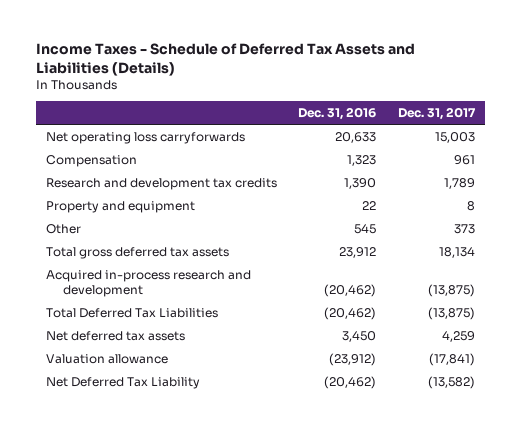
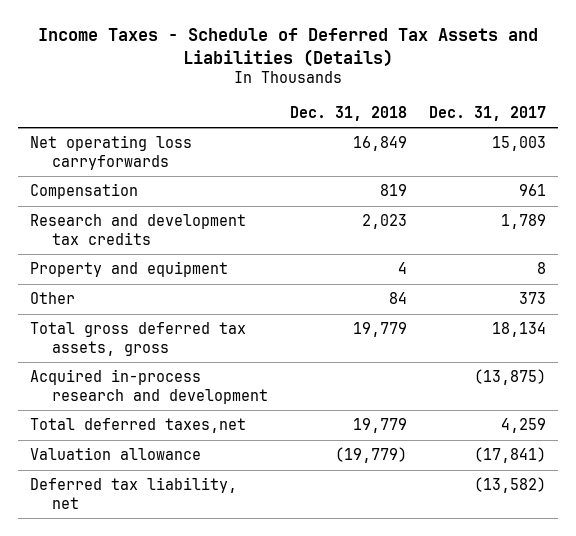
[298,107,377,121] Dec. 31, 2016 -> none
none -> [290,105,408,121] Dec. 31, 2018
[46,246,230,259] Total gross deferred tax assets -> [29,322,246,356] Total gross deferred tax assets, gross
[46,307,219,318] Total Deferred Tax Liabilities -> none
[46,330,186,341] Net deferred tax assets -> [29,418,246,434] Total deferred taxes,net
[46,376,201,389] Net Deferred Tax Liability -> [29,477,237,509] Deferred tax liability, net

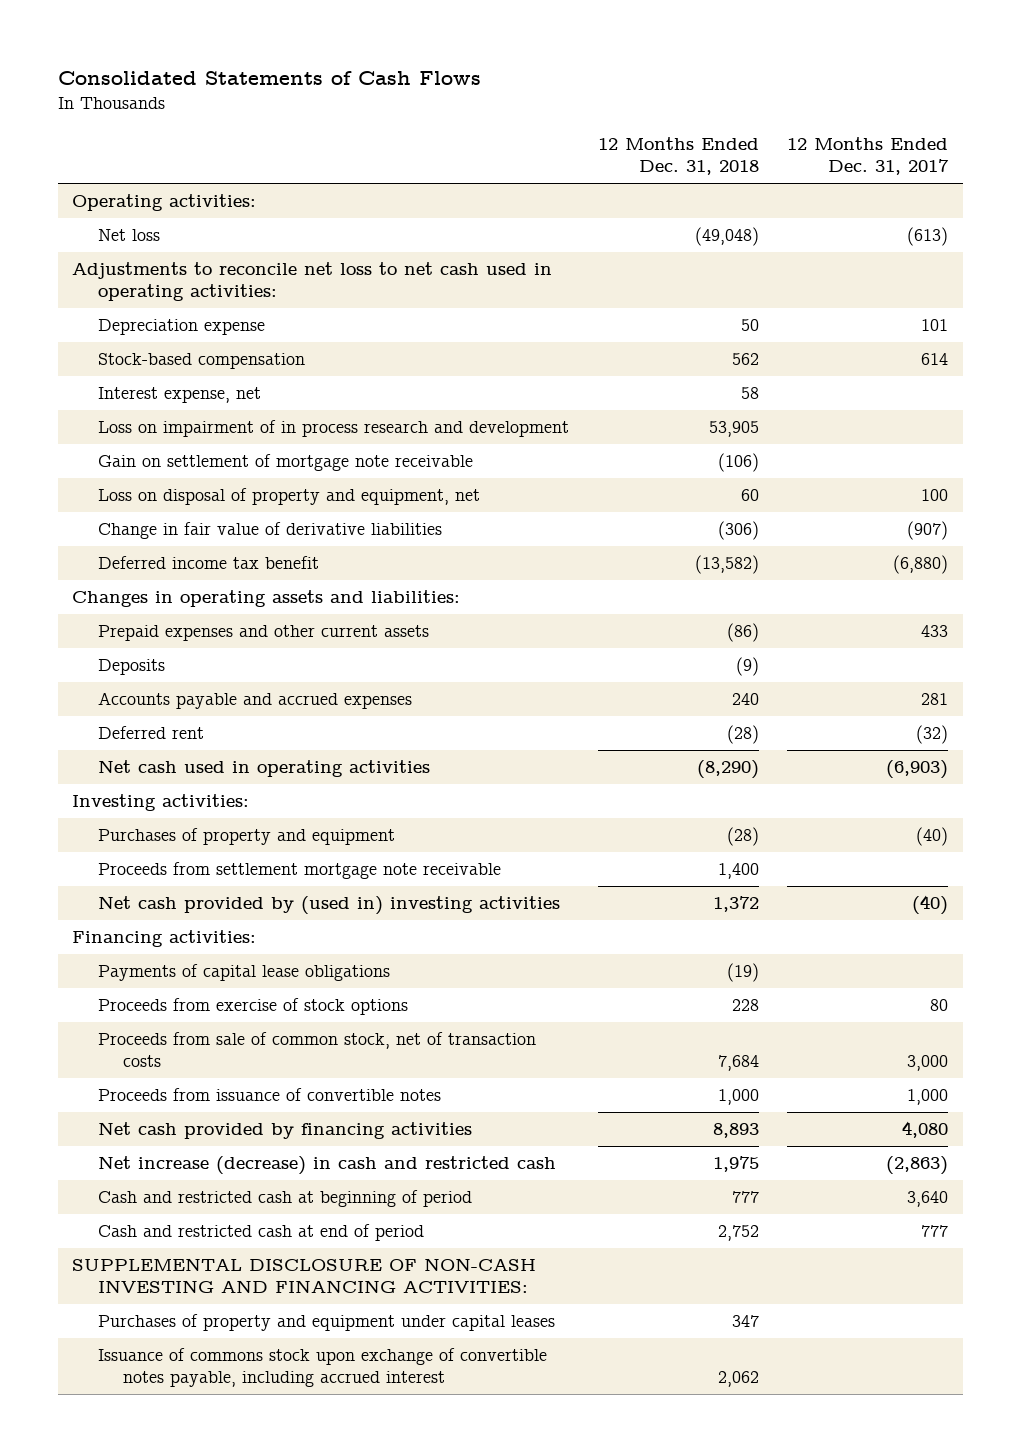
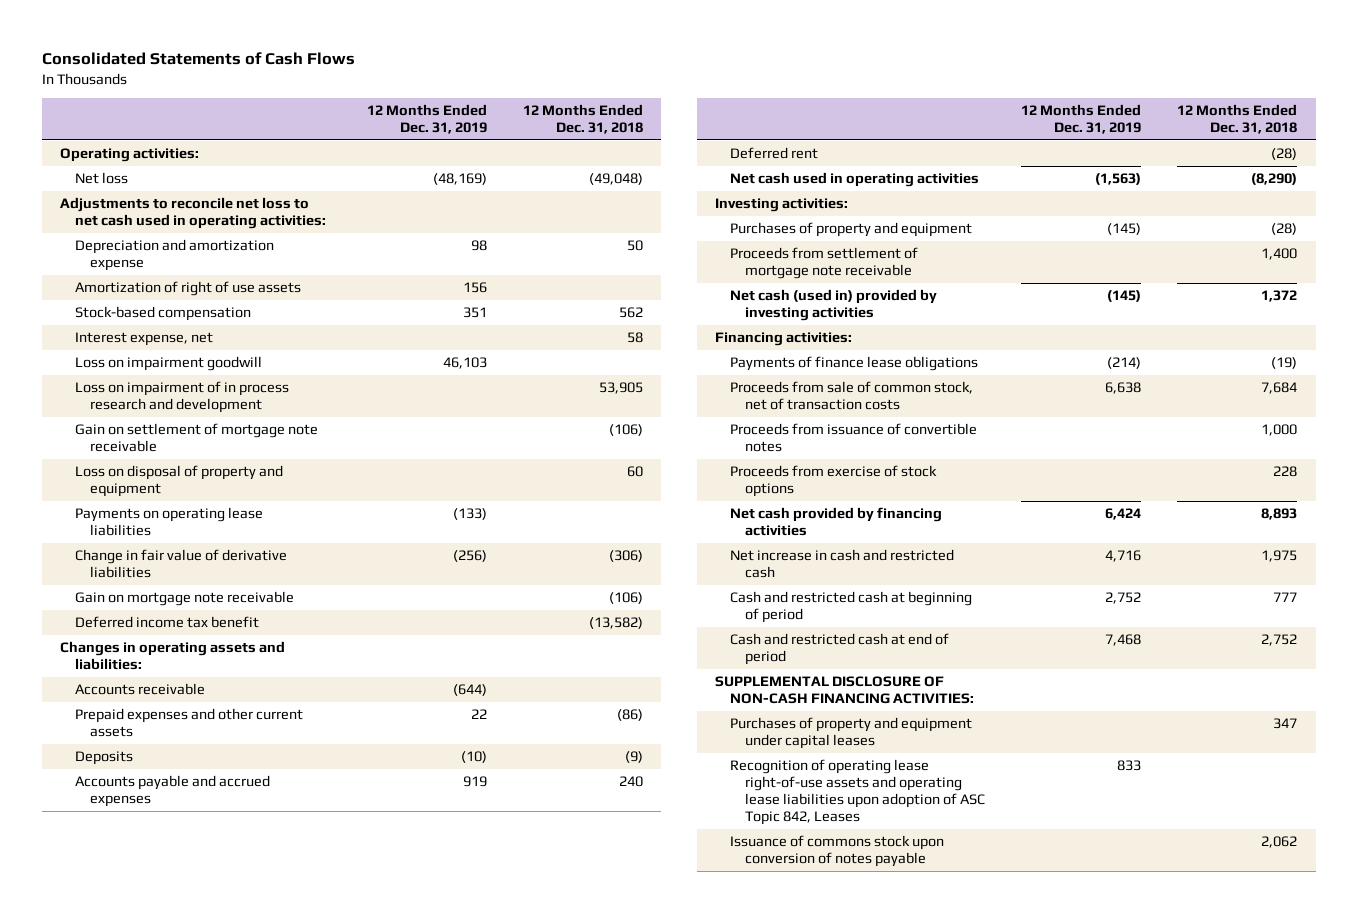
[787,137,950,176] 12 Months Ended Dec. 31, 2017 -> none
none -> [366,103,487,134] 12 Months Ended Dec. 31, 2019
[97,319,265,336] Depreciation expense -> [75,238,275,271] Depreciation and amortization expense
none -> [75,280,302,296] Amortization of right of use assets
none -> [75,355,263,371] Loss on impairment goodwill
[97,488,480,506] Loss on disposal of property and equipment, net -> [75,464,284,497] Loss on disposal of property and equipment
none -> [75,506,264,536] Payments on operating lease liabilities
none -> [75,590,295,606] Gain on mortgage note receivable
none -> [75,682,206,695] Accounts receivable
[97,862,501,880] Proceeds from settlement mortgage note receivable -> [729,246,918,279] Proceeds from settlement of mortgage note receivable
[97,896,560,916] Net cash provided by (used in) investing activities -> [729,288,937,321] Net cash (used in) provided by investing activities
[97,964,390,982] Payments of capital lease obligations -> [729,355,978,371] Payments of finance lease obligations
[97,998,408,1016] Proceeds from exercise of stock options -> [729,464,937,497] Proceeds from exercise of stock options
[97,1156,556,1176] Net increase (decrease) in cash and restricted cash -> [729,548,954,578] Net increase in cash and restricted cash
[72,1258,537,1294] SUPPLEMENTAL DISCLOSURE OF NON-CASH INVESTING AND FINANCING ACTIVITIES: -> [714,675,974,704] SUPPLEMENTAL DISCLOSURE OF NON-CASH FINANCING ACTIVITIES:
none -> [729,758,986,825] Recognition of operating lease right-of-use assets and operating lease liabilities upon adoption of ASC Topic 842, Leases
[97,1348,547,1388] Issuance of commons stock upon exchange of convertible notes payable, including accrued interest -> [729,834,944,867] Issuance of commons stock upon conversion of notes payable

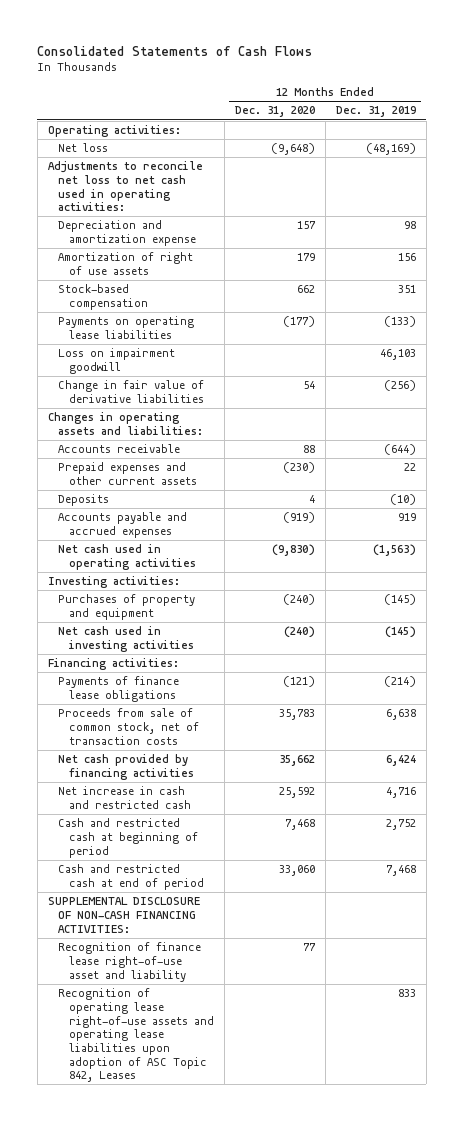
[522,103,643,134] 12 Months Ended Dec. 31, 2018 -> none
none -> [234,106,315,118] Dec. 31, 2020
[75,331,214,346] Interest expense, net -> none
[75,380,290,413] Loss on impairment of in process research and development -> none
[75,422,319,452] Gain on settlement of mortgage note receivable -> none
[75,464,284,497] Loss on disposal of property and equipment -> none
[75,355,263,371] Loss on impairment goodwill -> [58,348,176,374] Loss on impairment goodwill
[75,590,295,606] Gain on mortgage note receivable -> none
[75,615,260,628] Deferred income tax benefit -> none
[729,146,818,159] Deferred rent -> none
[729,246,918,279] Proceeds from settlement of mortgage note receivable -> none
[729,288,937,321] Net cash (used in) provided by investing activities -> [58,626,194,652] Net cash used in investing activities
[729,422,977,452] Proceeds from issuance of convertible notes -> none
[729,464,937,497] Proceeds from exercise of stock options -> none
[729,716,972,749] Purchases of property and equipment under capital leases -> none
none -> [58,942,202,982] Recognition of finance lease right-of-use asset and liability
[729,834,944,867] Issuance of commons stock upon conversion of notes payable -> none

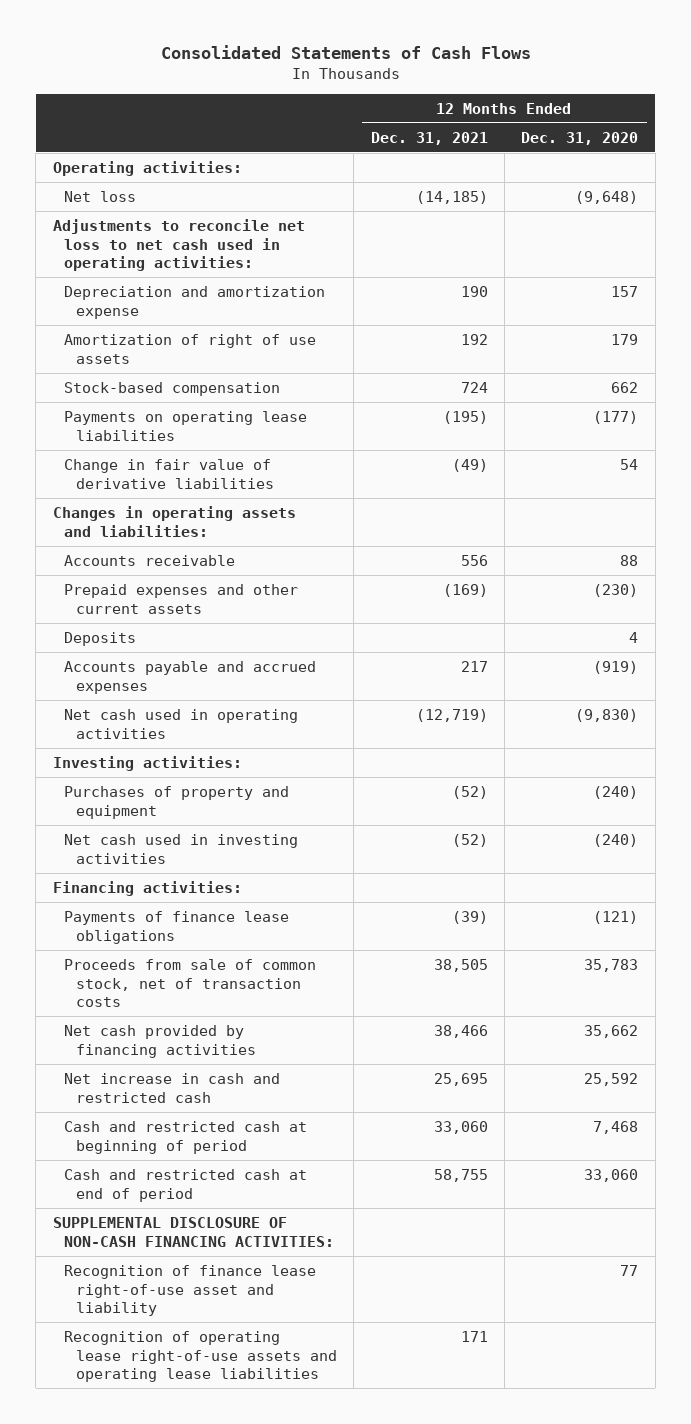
[335,106,416,118] Dec. 31, 2019 -> none
none -> [370,131,488,145] Dec. 31, 2021
[58,348,176,374] Loss on impairment goodwill -> none
[58,988,214,1083] Recognition of operating lease right-of-use assets and operating lease liabilities upon adoption of ASC Topic 842, Leases -> [64,1330,337,1383] Recognition of operating lease right-of-use assets and operating lease liabilities

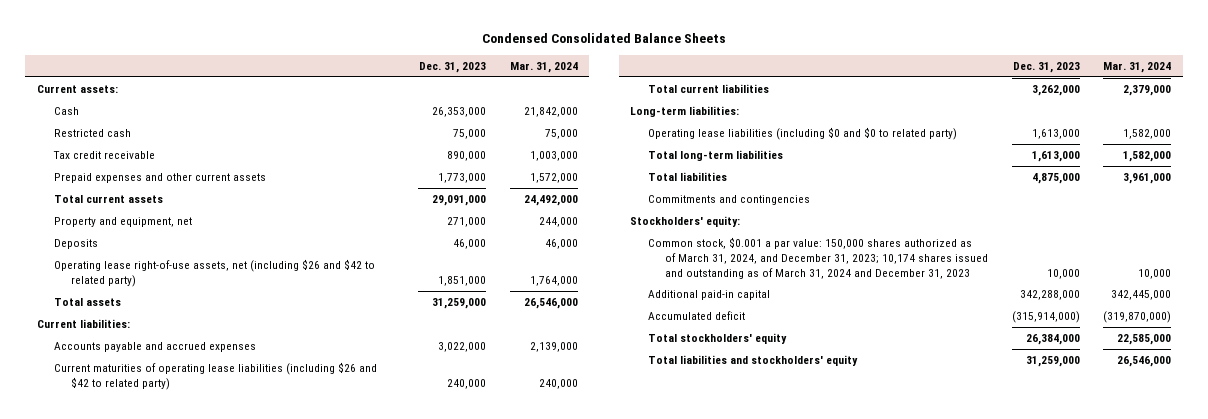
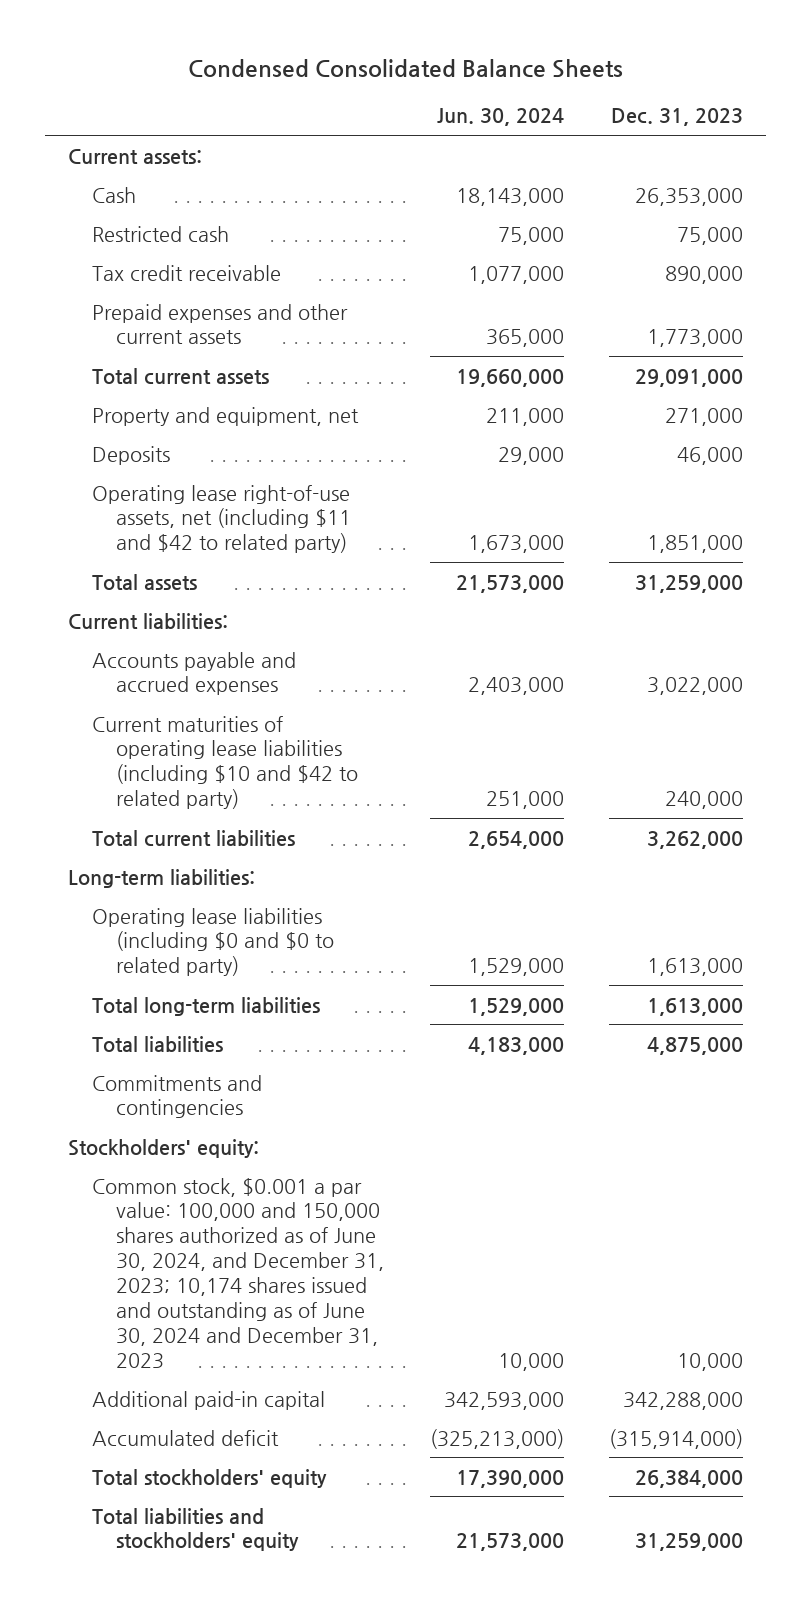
[509,62,578,74] Mar. 31, 2024 -> none
none -> [436,108,564,127] Jun. 30, 2024
[54,259,376,287] Operating lease right-of-use assets, net (including $26 and $42 to related party) -> [92,484,352,554] Operating lease right-of-use assets, net (including $11 and $42 to related party)
[54,362,378,390] Current maturities of operating lease liabilities (including $26 and $42 to related party) -> [92,715,359,810] Current maturities of operating lease liabilities (including $10 and $42 to related party)
[647,237,989,279] Common stock, $0.001 a par value: 150,000 shares authorized as of March 31, 2024, and December 31, 2023; 10,174 shares issued and outstanding as of March 31, 2024 and December 31, 2023 -> [92,1177,385,1369] Common stock, $0.001 a par value: 100,000 and 150,000 shares authorized as of June 30, 2024, and December 31, 2023; 10,174 shares issued and outstanding as of June 30, 2024 and December 31, 2023

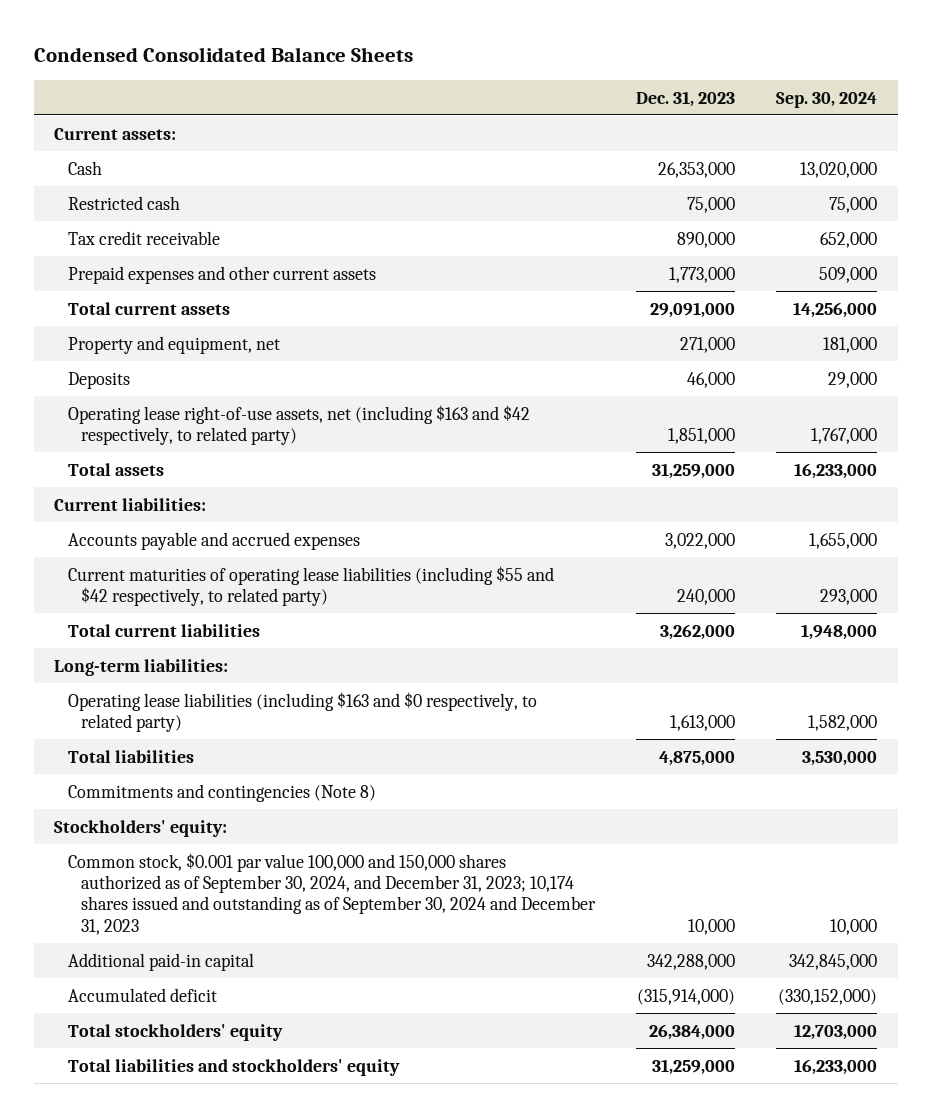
[436,108,564,127] Jun. 30, 2024 -> none
none -> [776,91,878,108] Sep. 30, 2024
[92,484,352,554] Operating lease right-of-use assets, net (including $11 and $42 to related party) -> [67,404,530,445] Operating lease right-of-use assets, net (including $163 and $42 respectively, to related party)
[92,715,359,810] Current maturities of operating lease liabilities (including $10 and $42 to related party) -> [67,565,554,606] Current maturities of operating lease liabilities (including $55 and $42 respectively, to related party)
[92,996,321,1016] Total long-term liabilities -> none
[92,907,335,977] Operating lease liabilities (including $0 and $0 to related party) -> [67,691,537,732] Operating lease liabilities (including $163 and $0 respectively, to related party)
[92,1074,263,1119] Commitments and contingencies -> [67,783,376,802] Commitments and contingencies (Note 8)
[92,1177,385,1369] Common stock, $0.001 a par value: 100,000 and 150,000 shares authorized as of June 30, 2024, and December 31, 2023; 10,174 shares issued and outstanding as of June 30, 2024 and December 31, 2023 -> [67,852,596,935] Common stock, $0.001 par value 100,000 and 150,000 shares authorized as of September 30, 2024, and December 31, 2023; 10,174 shares issued and outstanding as of September 30, 2024 and December 31, 2023

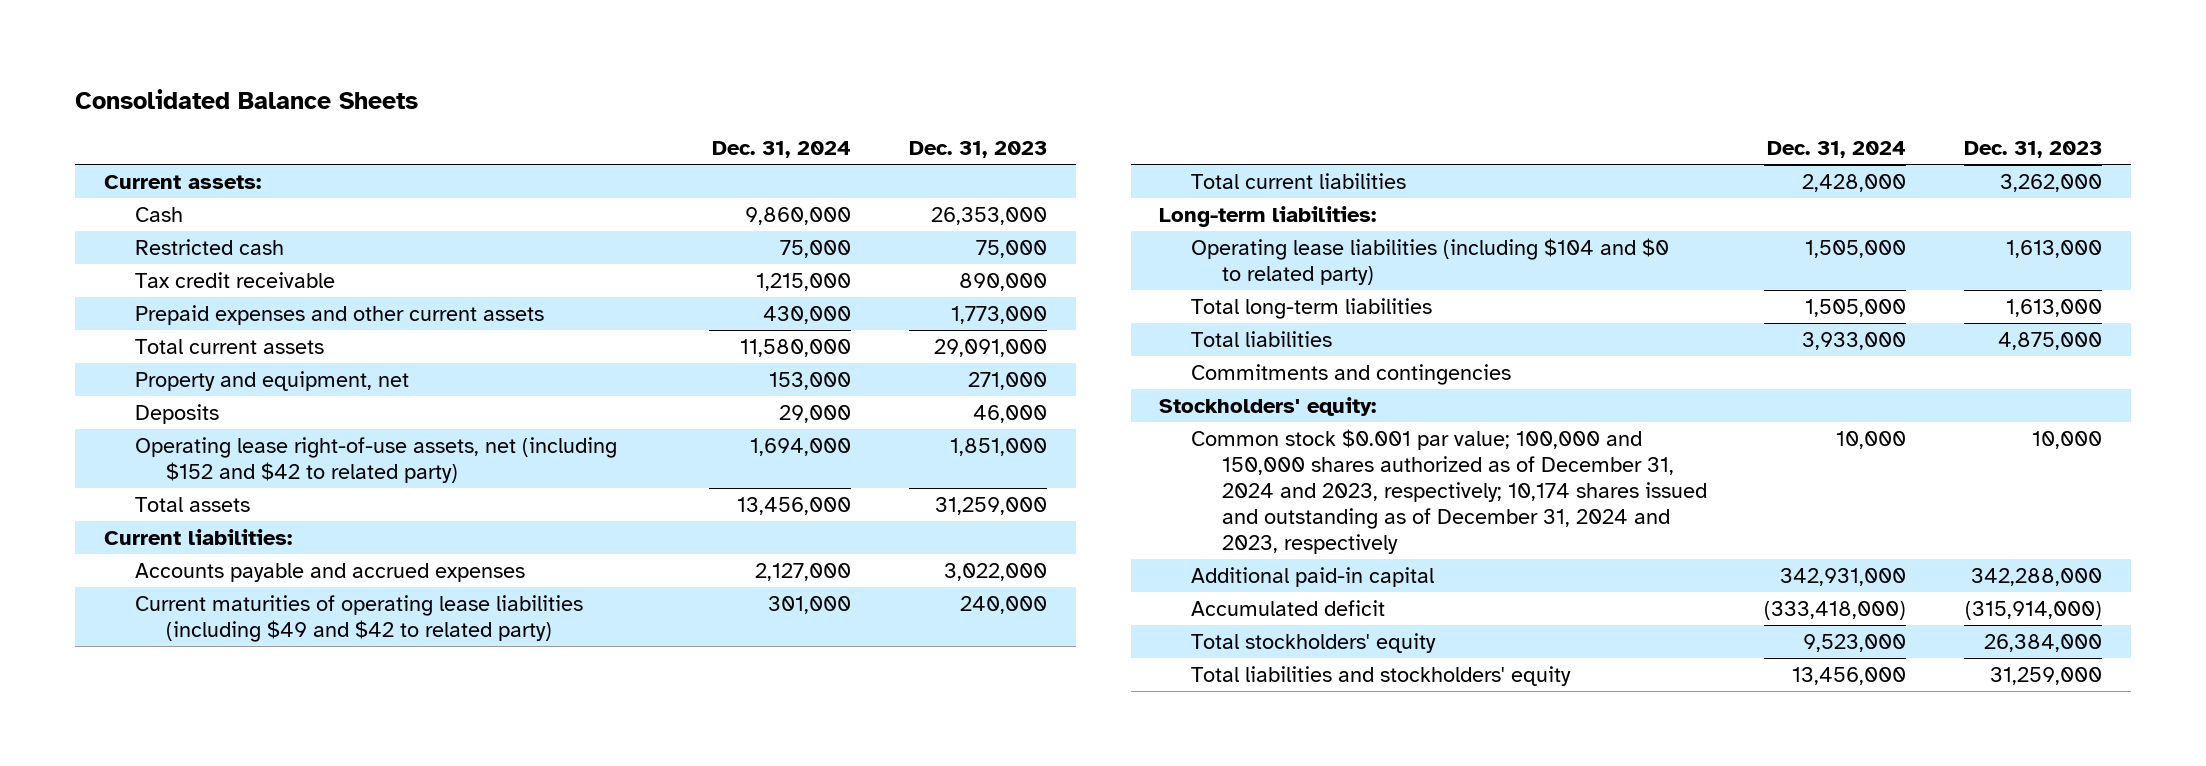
[33,46,413,62] Condensed Consolidated Balance Sheets -> [75,89,419,110] Consolidated Balance Sheets
[776,91,878,108] Sep. 30, 2024 -> none
none -> [711,141,851,159] Dec. 31, 2024
[67,404,530,445] Operating lease right-of-use assets, net (including $163 and $42 respectively, to related party) -> [135,436,618,484] Operating lease right-of-use assets, net (including $152 and $42 to related party)
[67,565,554,606] Current maturities of operating lease liabilities (including $55 and $42 respectively, to related party) -> [135,594,584,643] Current maturities of operating lease liabilities (including $49 and $42 to related party)
[67,691,537,732] Operating lease liabilities (including $163 and $0 respectively, to related party) -> [1190,237,1669,286] Operating lease liabilities (including $104 and $0 to related party)
none -> [1190,297,1432,319] Total long-term liabilities
[67,783,376,802] Commitments and contingencies (Note 8) -> [1190,363,1511,385] Commitments and contingencies
[67,852,596,935] Common stock, $0.001 par value 100,000 and 150,000 shares authorized as of September 30, 2024, and December 31, 2023; 10,174 shares issued and outstanding as of September 30, 2024 and December 31, 2023 -> [1190,428,1707,555] Common stock $0.001 par value; 100,000 and 150,000 shares authorized as of December 31, 2024 and 2023, respectively; 10,174 shares issued and outstanding as of December 31, 2024 and 2023, respectively

